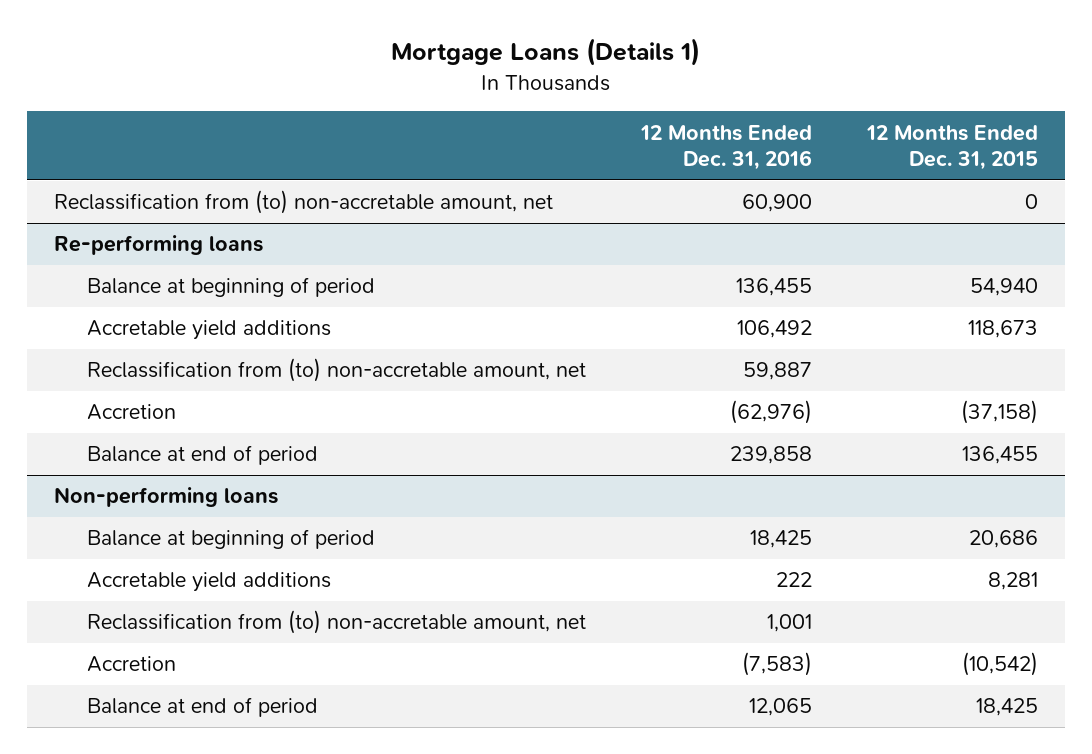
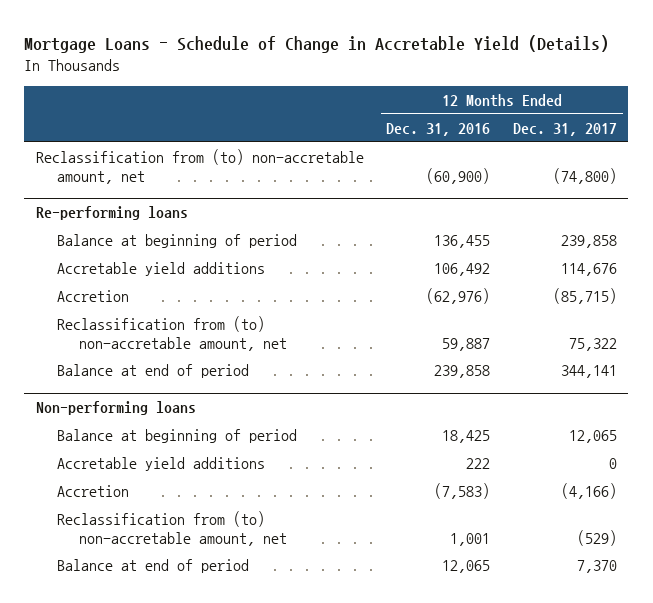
[391,38,701,67] Mortgage Loans (Details 1) -> [24,34,610,53] Mortgage Loans - Schedule of Change in Accretable Yield (Details)
[865,124,1038,171] 12 Months Ended Dec. 31, 2015 -> none
none -> [512,122,617,136] Dec. 31, 2017
[742,194,813,213] 60,900 -> [426,167,491,184] (60,900)
[87,358,587,383] Reclassification from (to) non-accretable amount, net -> [57,315,287,351] Reclassification from (to) non-accretable amount, net
[87,610,587,635] Reclassification from (to) non-accretable amount, net -> [57,510,287,546] Reclassification from (to) non-accretable amount, net

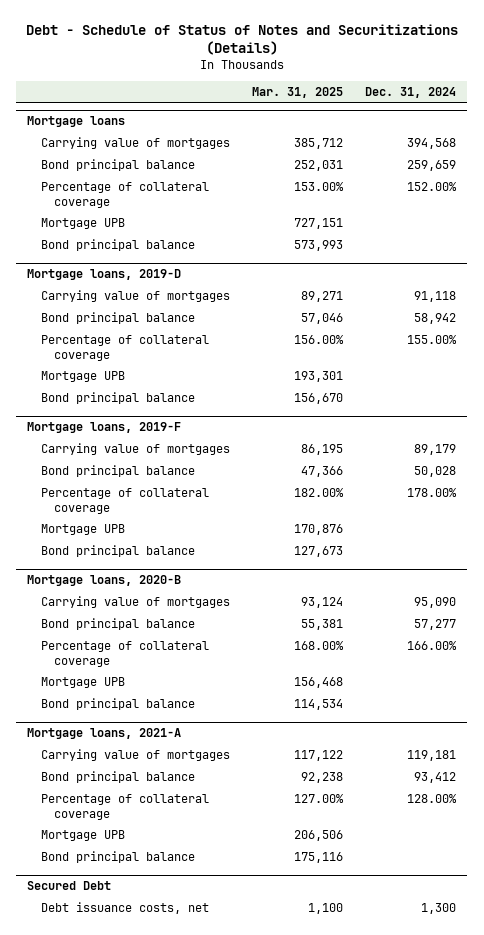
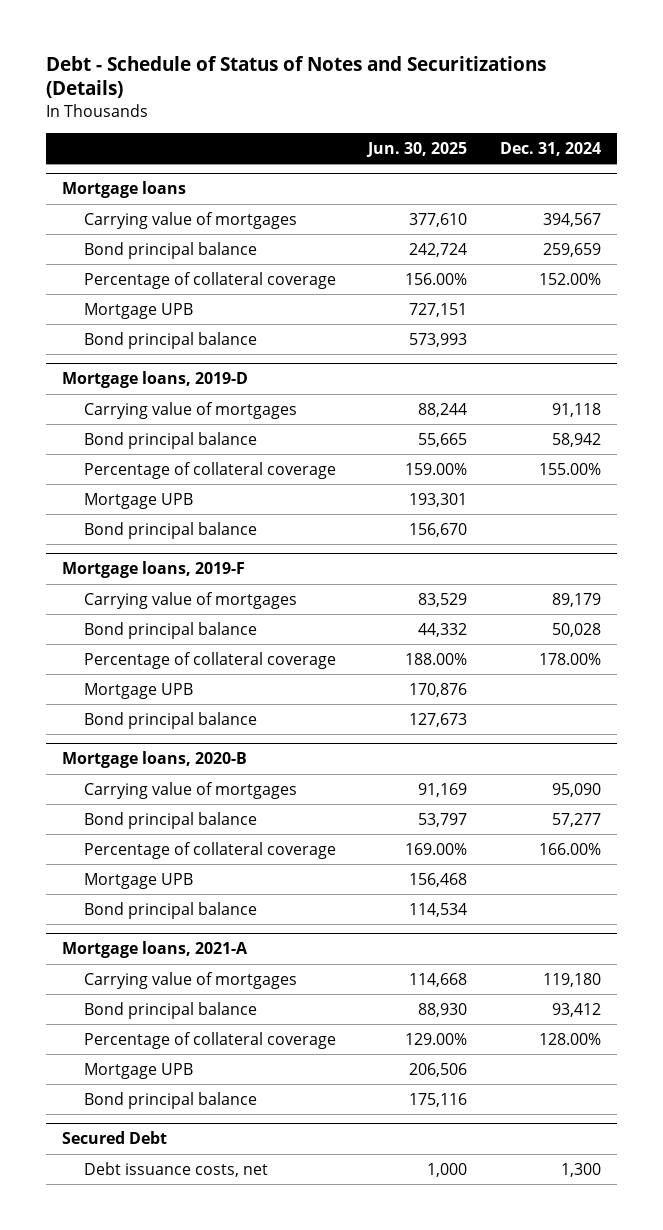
[251,86,343,98] Mar. 31, 2025 -> none
none -> [366,141,468,157] Jun. 30, 2025
[407,138,457,150] 394,568 -> [542,212,601,227] 394,567
[407,750,457,762] 119,181 -> [542,972,601,987] 119,180

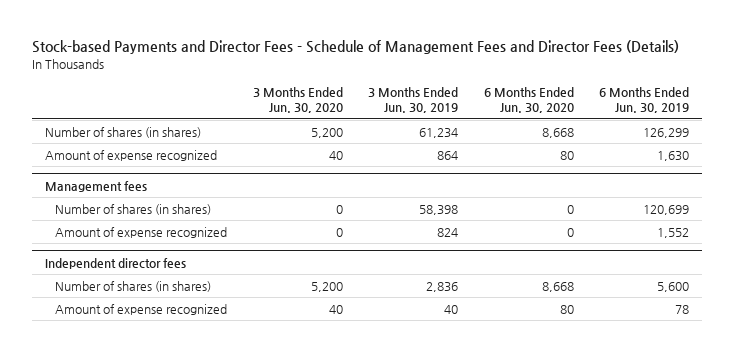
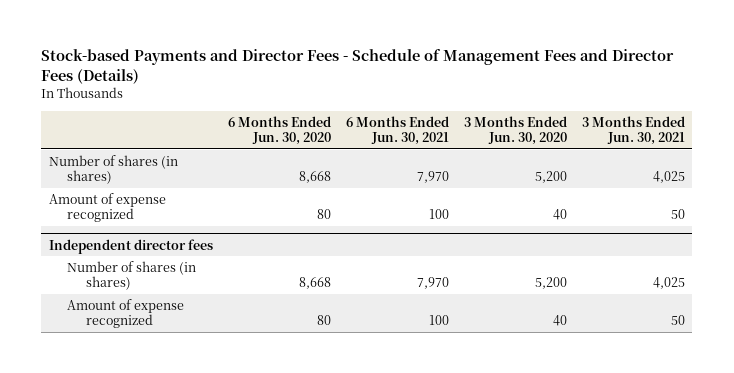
[368,86,459,114] 3 Months Ended Jun. 30, 2019 -> none
[599,86,690,114] 6 Months Ended Jun. 30, 2019 -> none
none -> [345,116,449,146] 6 Months Ended Jun. 30, 2021
none -> [581,116,685,146] 3 Months Ended Jun. 30, 2021
[45,180,148,192] Management fees -> none
[55,203,212,215] Number of shares (in shares) -> none
[55,226,228,238] Amount of expense recognized -> none

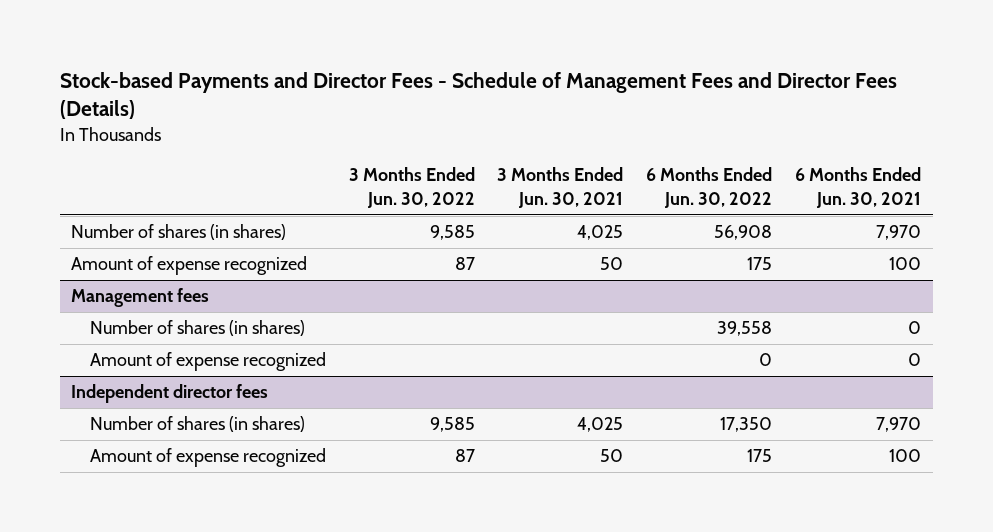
[227,116,331,146] 6 Months Ended Jun. 30, 2020 -> none
[463,116,567,146] 3 Months Ended Jun. 30, 2020 -> none
none -> [348,167,475,208] 3 Months Ended Jun. 30, 2022
none -> [646,167,773,208] 6 Months Ended Jun. 30, 2022
none -> [71,288,210,308] Management fees
none -> [89,320,305,337] Number of shares (in shares)
none -> [89,352,326,372] Amount of expense recognized

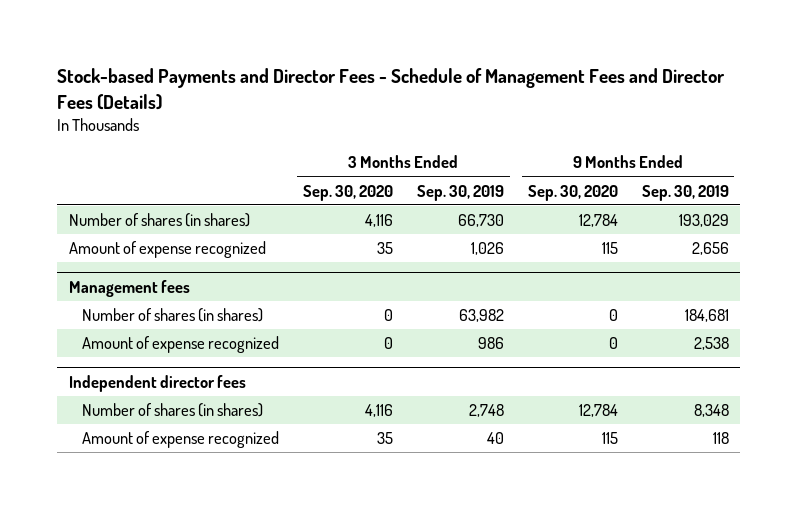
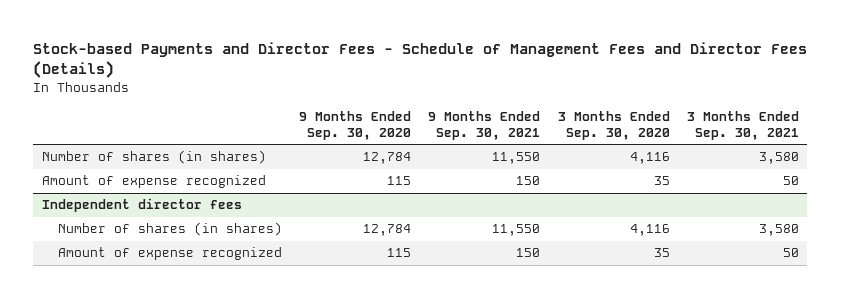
[416,184,504,201] Sep. 30, 2019 -> none
[641,184,729,201] Sep. 30, 2019 -> none
none -> [428,111,541,141] 9 Months Ended Sep. 30, 2021
none -> [686,111,799,141] 3 Months Ended Sep. 30, 2021
[68,280,190,298] Management fees -> none
[81,308,263,323] Number of shares (in shares) -> none
[81,336,279,354] Amount of expense recognized -> none

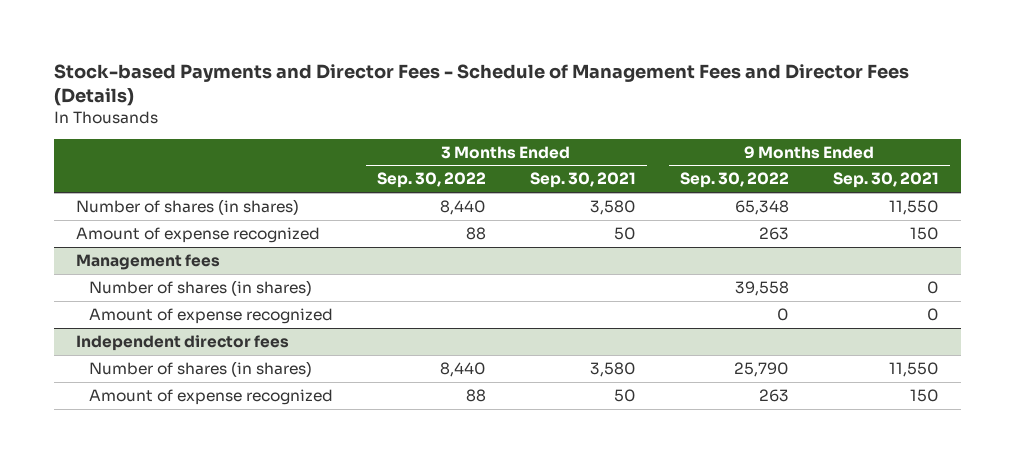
[299,111,412,141] 9 Months Ended Sep. 30, 2020 -> none
[557,111,670,141] 3 Months Ended Sep. 30, 2020 -> none
none -> [377,172,487,189] Sep. 30, 2022
none -> [679,172,789,189] Sep. 30, 2022
none -> [75,254,220,271] Management fees
none -> [89,280,313,297] Number of shares (in shares)
none -> [89,308,334,325] Amount of expense recognized

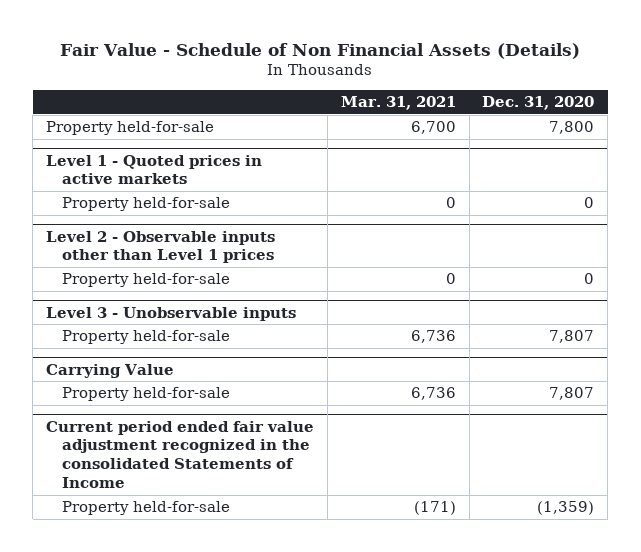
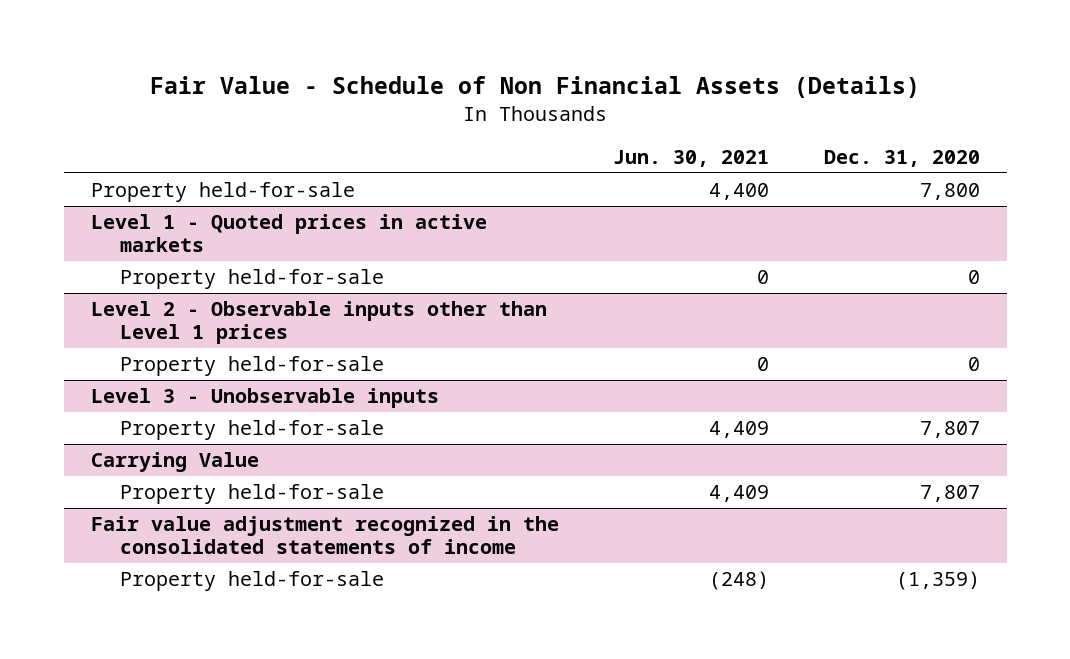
[340,96,456,111] Mar. 31, 2021 -> none
none -> [613,150,770,168] Jun. 30, 2021
[46,420,315,489] Current period ended fair value adjustment recognized in the consolidated Statements of Income -> [90,515,559,555] Fair value adjustment recognized in the consolidated statements of income

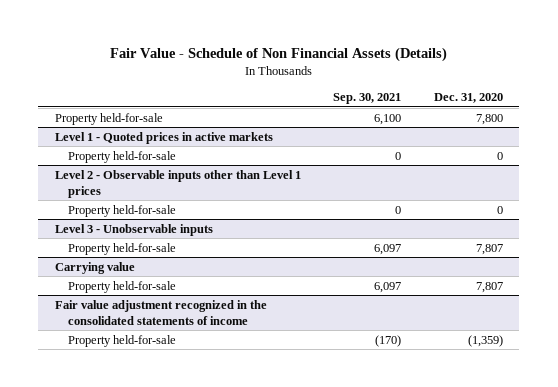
[613,150,770,168] Jun. 30, 2021 -> none
none -> [333,93,402,105] Sep. 30, 2021
[90,451,259,472] Carrying Value -> [54,261,135,274] Carrying value

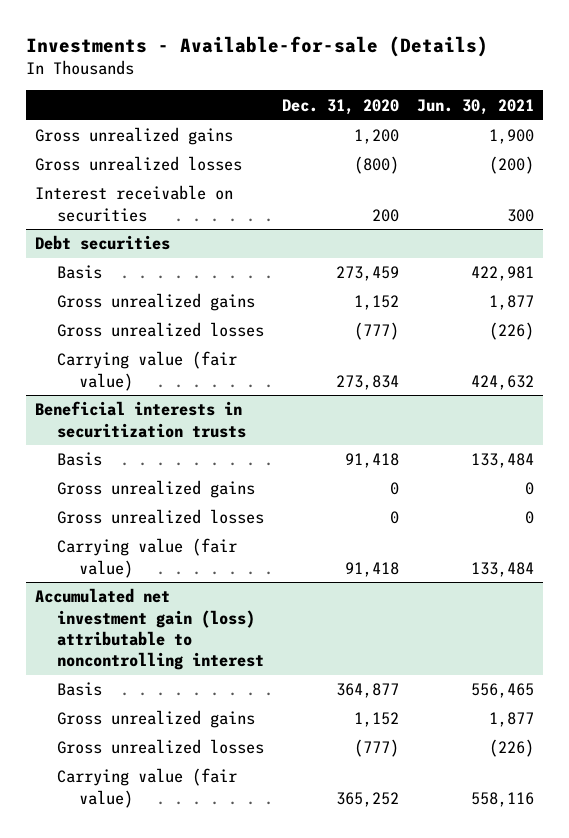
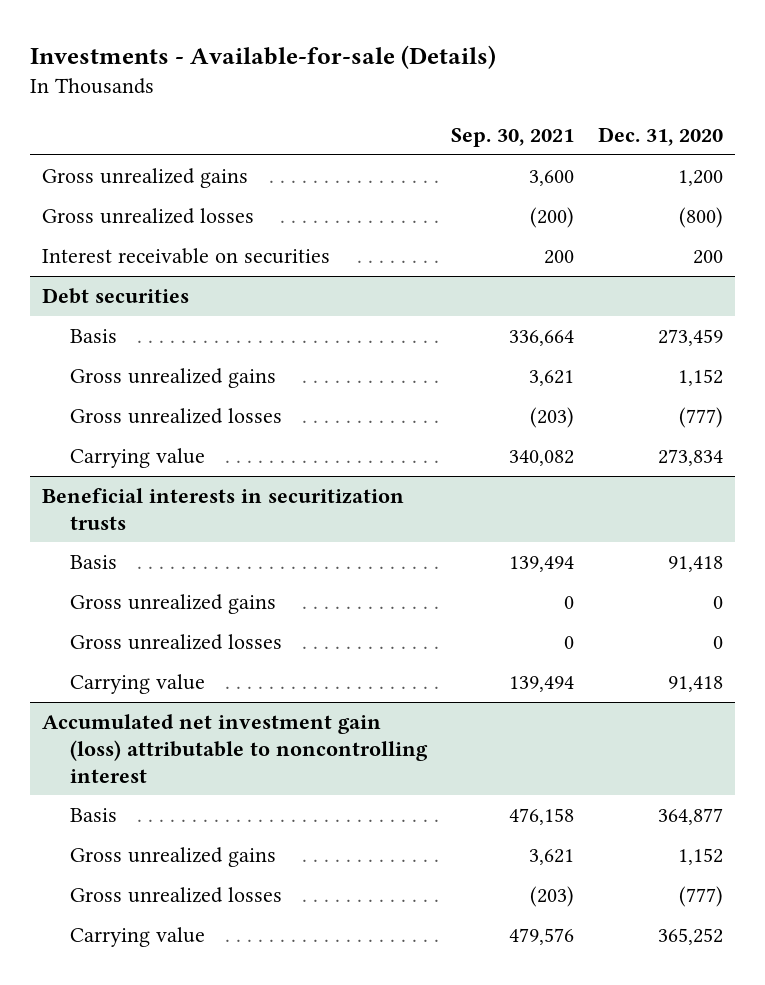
[416,98,534,115] Jun. 30, 2021 -> none
none -> [450,128,574,148] Sep. 30, 2021
[57,351,238,391] Carrying value (fair value) -> [69,447,205,468] Carrying value
[57,538,238,578] Carrying value (fair value) -> [69,673,205,694] Carrying value
[57,768,238,808] Carrying value (fair value) -> [69,926,205,947] Carrying value

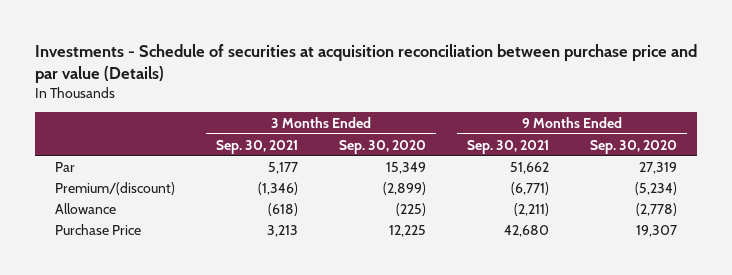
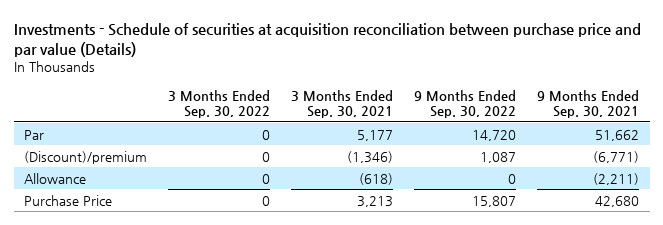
[338,139,426,154] Sep. 30, 2020 -> none
[589,139,677,154] Sep. 30, 2020 -> none
none -> [168,89,271,119] 3 Months Ended Sep. 30, 2022
none -> [414,89,517,119] 9 Months Ended Sep. 30, 2022
[55,181,176,195] Premium/(discount) -> [24,150,148,164] (Discount)/premium

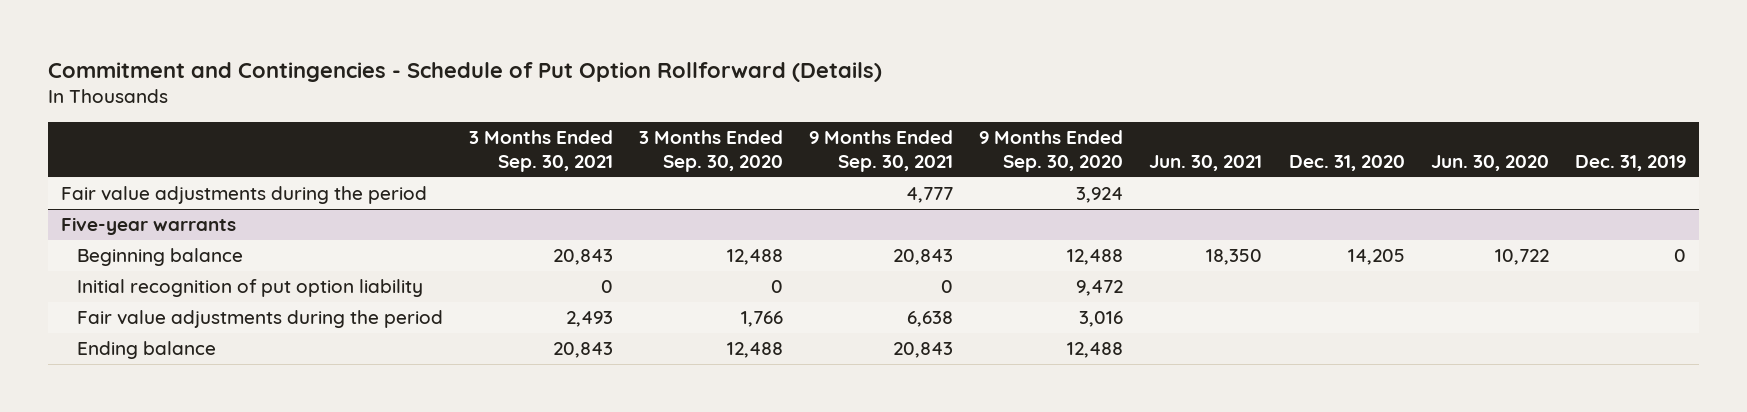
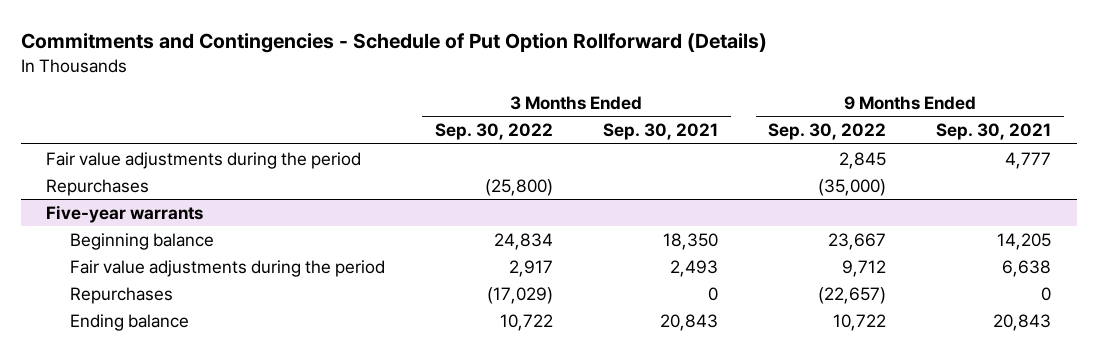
[48,61,883,82] Commitment and Contingencies - Schedule of Put Option Rollforward (Details) -> [20,33,767,54] Commitments and Contingencies - Schedule of Put Option Rollforward (Details)
[638,130,783,173] 3 Months Ended Sep. 30, 2020 -> none
[979,130,1124,173] 9 Months Ended Sep. 30, 2020 -> none
[1149,155,1263,172] Jun. 30, 2021 -> none
[1288,155,1405,172] Dec. 31, 2020 -> none
[1430,155,1549,172] Jun. 30, 2020 -> none
[1574,155,1686,172] Dec. 31, 2019 -> none
none -> [434,123,553,141] Sep. 30, 2022
none -> [768,123,887,141] Sep. 30, 2022
none -> [45,178,149,196] Repurchases
[76,279,423,298] Initial recognition of put option liability -> none
[552,249,613,266] 20,843 -> [663,232,719,250] 18,350
[893,249,954,266] 20,843 -> [997,232,1052,250] 14,205
none -> [69,286,173,304] Repurchases

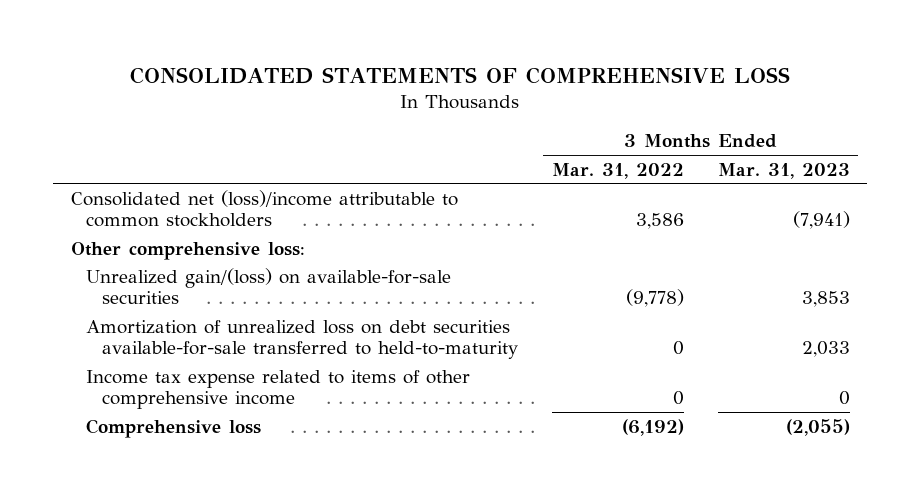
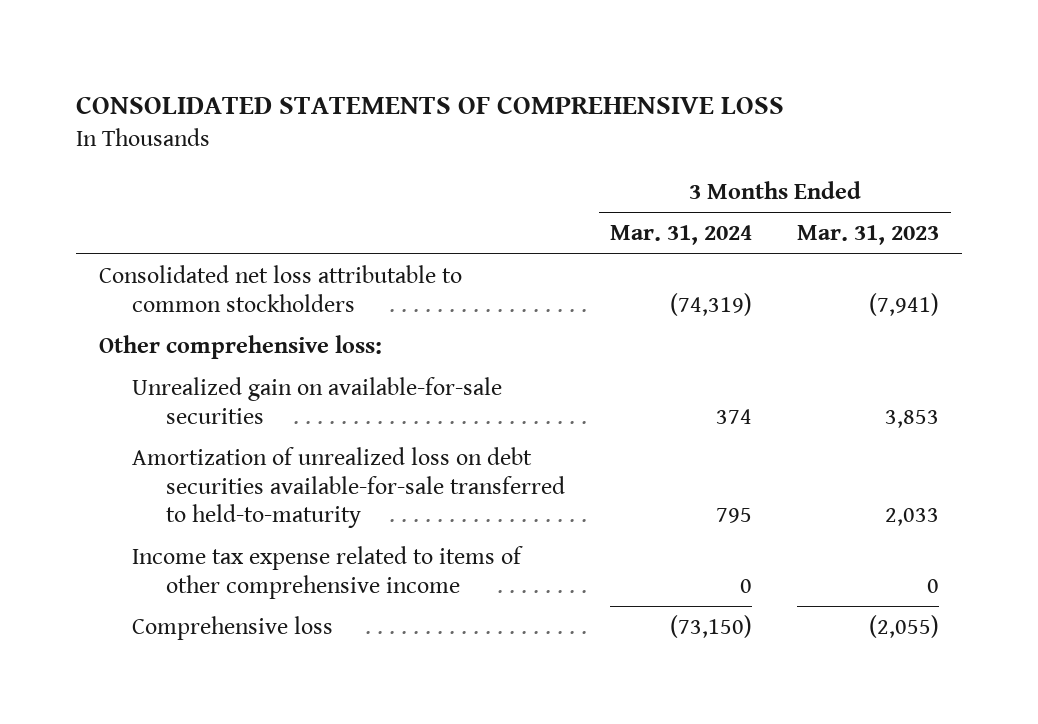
[551,162,684,179] Mar. 31, 2022 -> none
none -> [610,225,753,246] Mar. 31, 2024
[70,189,458,228] Consolidated net (loss)/income attributable to common stockholders -> [98,265,462,312] Consolidated net loss attributable to common stockholders
[86,267,452,305] Unrealized gain/(loss) on available-for-sale securities -> [132,377,503,424] Unrealized gain on available-for-sale securities

